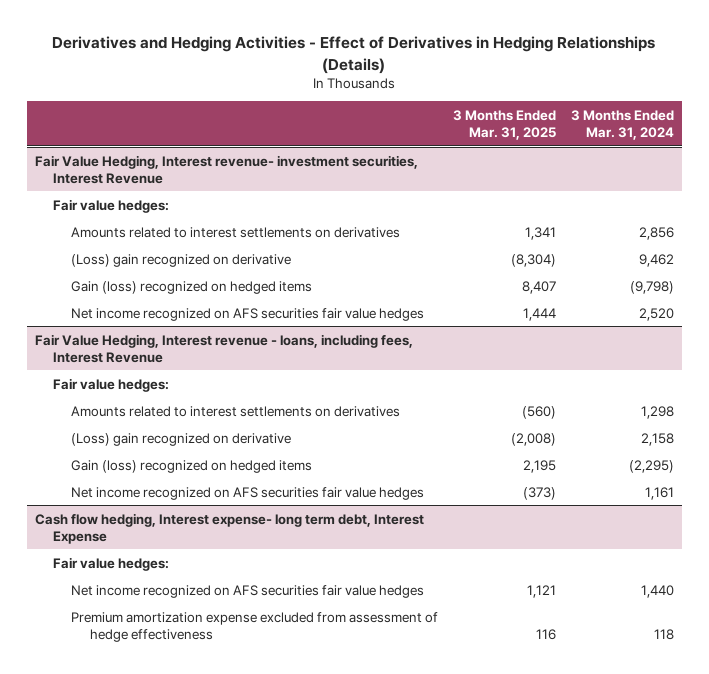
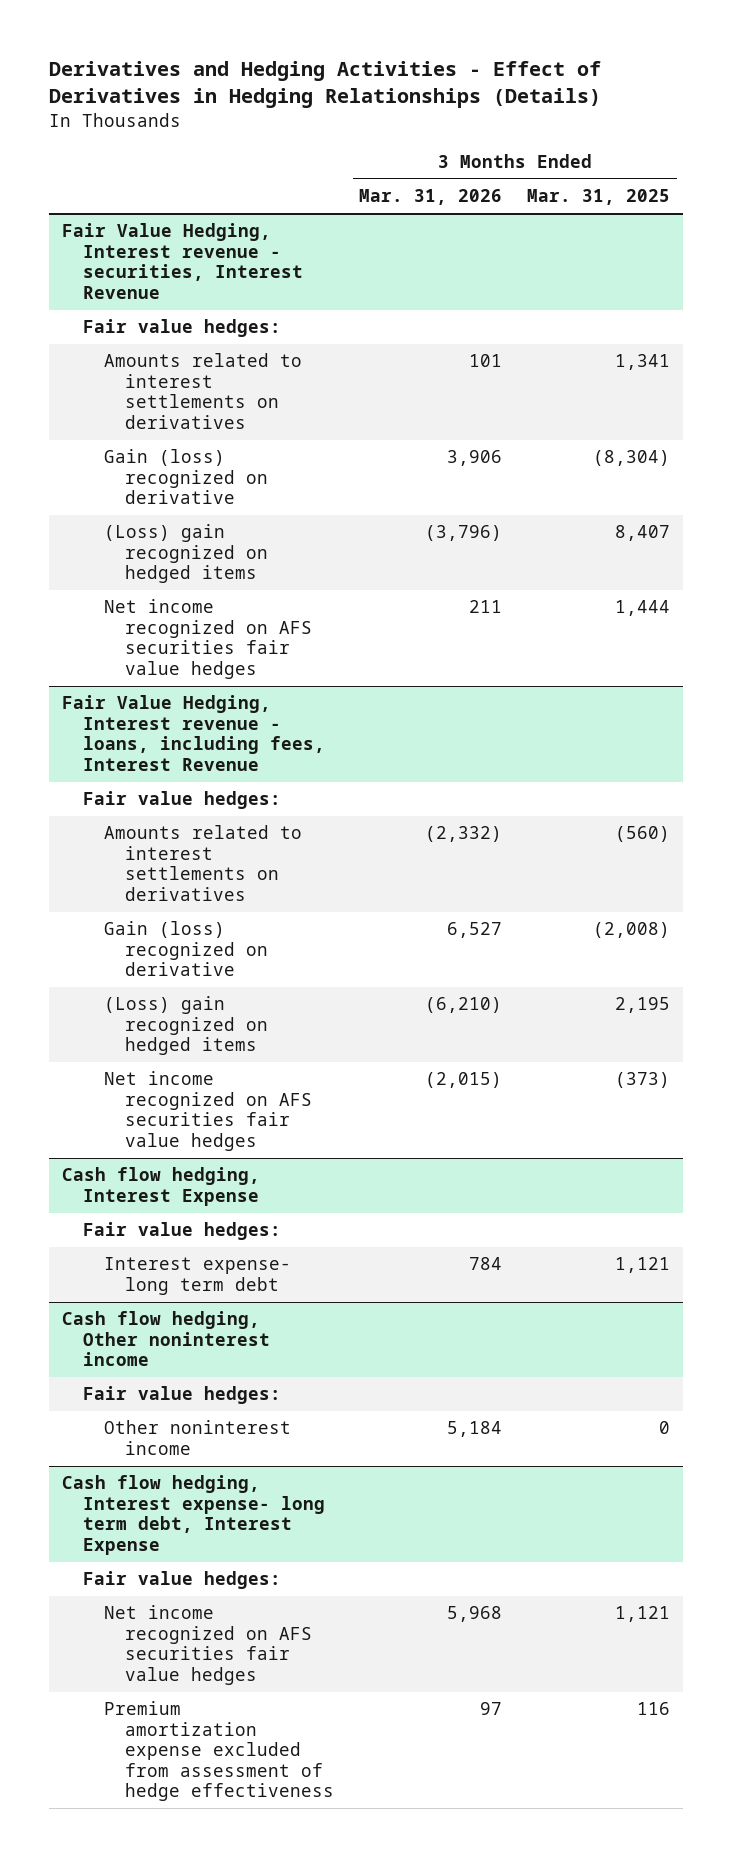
[571,109,675,141] 3 Months Ended Mar. 31, 2024 -> none
none -> [359,189,503,206] Mar. 31, 2026
[34,154,418,184] Fair Value Hedging, Interest revenue- investment securities, Interest Revenue -> [61,223,303,299] Fair Value Hedging, Interest revenue - securities, Interest Revenue
[71,253,292,267] (Loss) gain recognized on derivative -> [103,449,268,505] Gain (loss) recognized on derivative
[71,280,313,294] Gain (loss) recognized on hedged items -> [103,524,268,584] (Loss) gain recognized on hedged items
[71,432,292,446] (Loss) gain recognized on derivative -> [103,921,268,977] Gain (loss) recognized on derivative
[71,459,313,473] Gain (loss) recognized on hedged items -> [103,996,268,1056] (Loss) gain recognized on hedged items
none -> [61,1167,260,1206] Cash flow hedging, Interest Expense
none -> [82,1222,281,1241] Fair value hedges:
none -> [103,1257,291,1295] Interest expense- long term debt
none -> [61,1311,270,1367] Cash flow hedging, Other noninterest income
none -> [82,1386,281,1405] Fair value hedges:
none -> [103,1420,291,1455] Other noninterest income

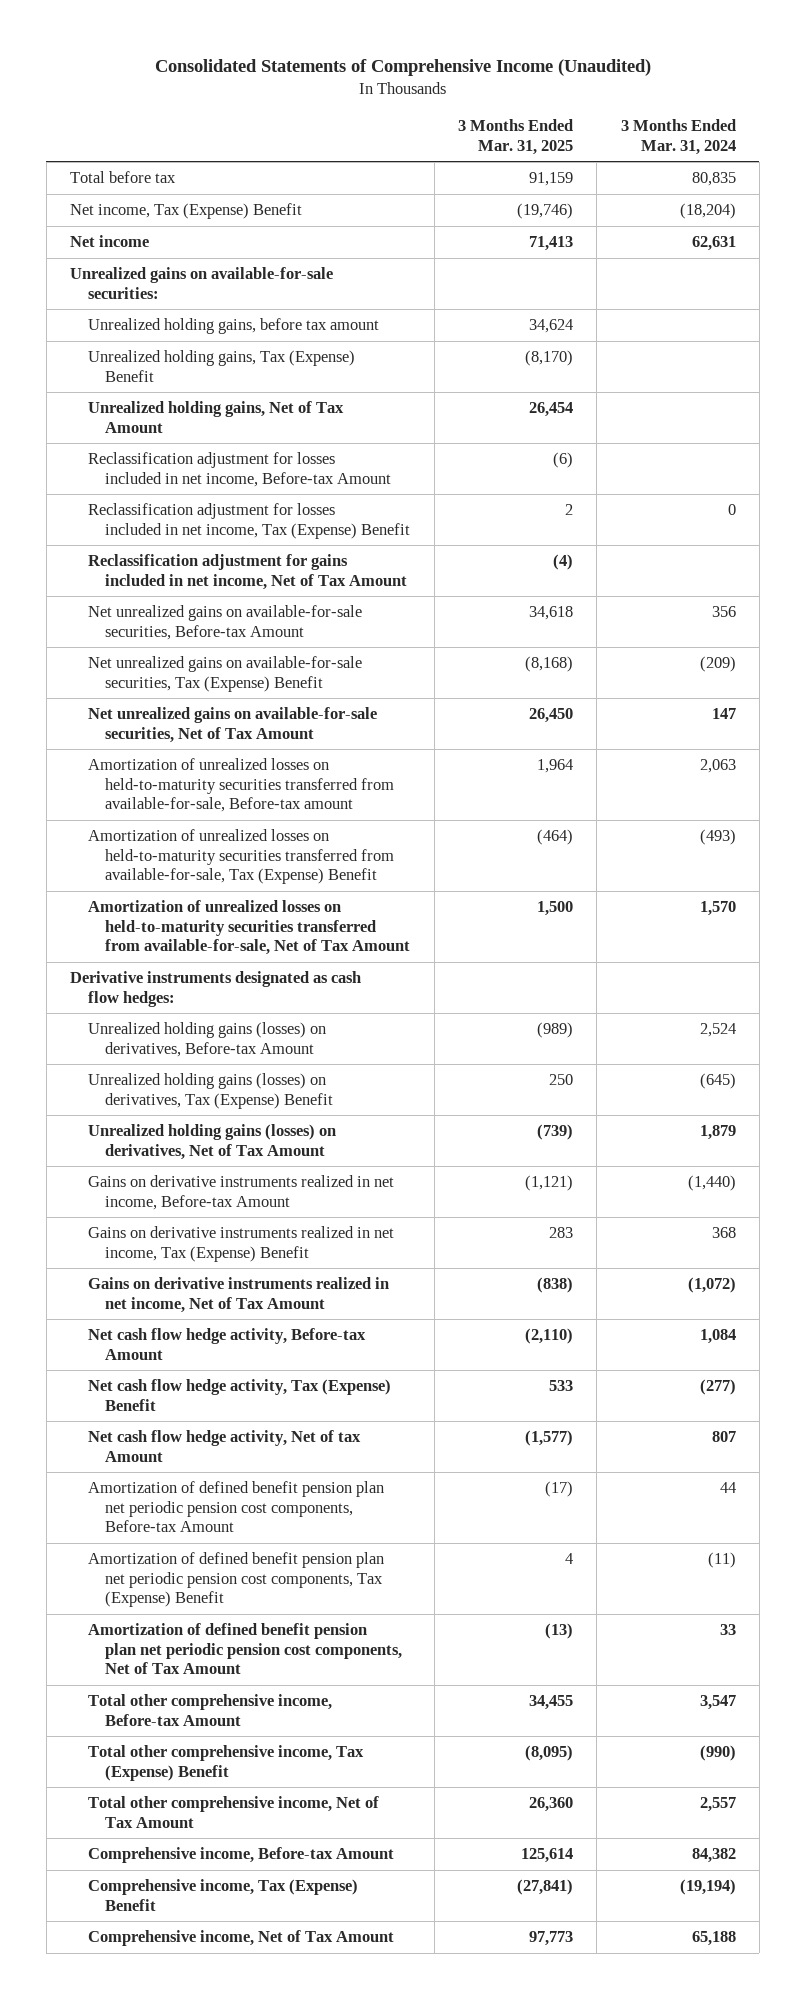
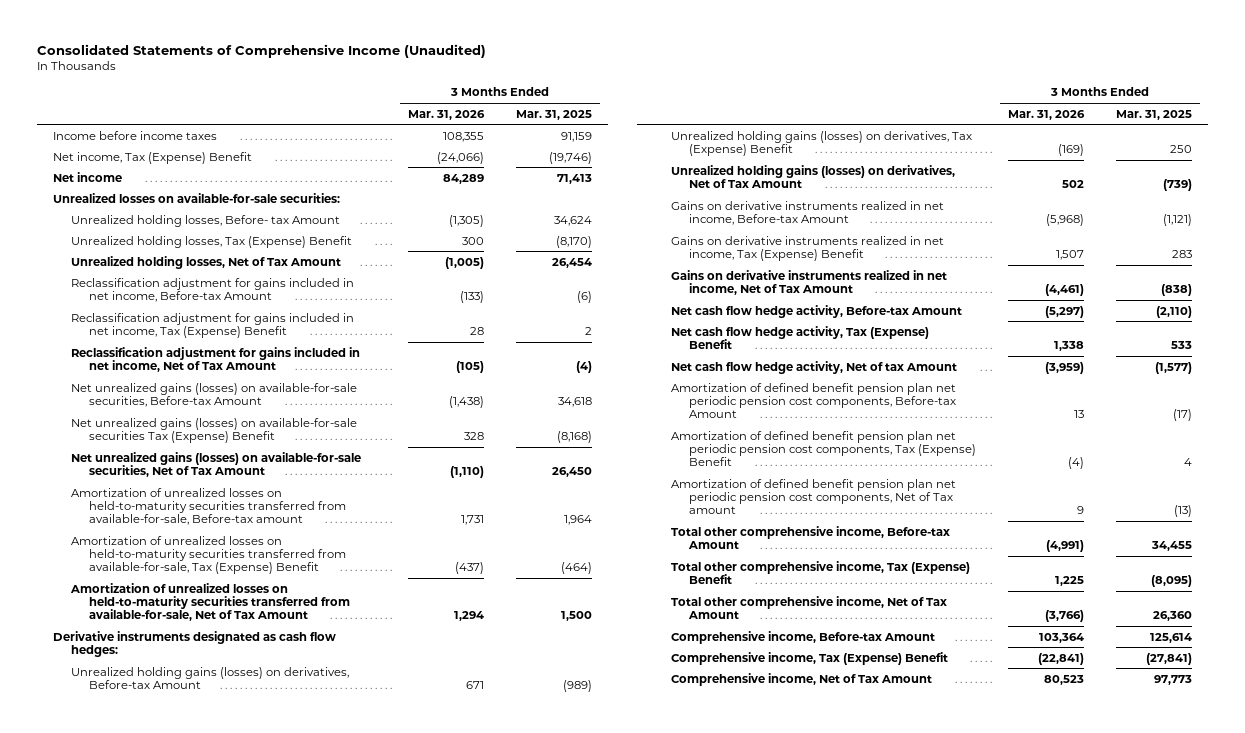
[620,119,736,155] 3 Months Ended Mar. 31, 2024 -> none
none -> [407,109,485,120] Mar. 31, 2026
[70,171,177,184] Total before tax -> [52,130,217,140] Income before income taxes
[70,267,334,299] Unrealized gains on available-for-sale securities: -> [52,192,340,203] Unrealized losses on available-for-sale securities:
[87,318,379,335] Unrealized holding gains, before tax amount -> [70,214,340,227] Unrealized holding losses, Before- tax Amount
[87,350,355,382] Unrealized holding gains, Tax (Expense) Benefit -> [70,235,352,248] Unrealized holding losses, Tax (Expense) Benefit
[87,401,344,433] Unrealized holding gains, Net of Tax Amount -> [70,255,341,269] Unrealized holding losses, Net of Tax Amount
[87,452,392,487] Reclassification adjustment for losses included in net income, Before-tax Amount -> [70,277,354,303] Reclassification adjustment for gains included in net income, Before-tax Amount
[87,503,411,539] Reclassification adjustment for losses included in net income, Tax (Expense) Benefit -> [70,312,354,339] Reclassification adjustment for gains included in net income, Tax (Expense) Benefit
[87,605,362,640] Net unrealized gains on available-for-sale securities, Before-tax Amount -> [70,382,357,408] Net unrealized gains (losses) on available-for-sale securities, Before-tax Amount
[87,656,362,692] Net unrealized gains on available-for-sale securities, Tax (Expense) Benefit -> [70,417,357,444] Net unrealized gains (losses) on available-for-sale securities Tax (Expense) Benefit
[87,707,377,743] Net unrealized gains on available-for-sale securities, Net of Tax Amount -> [70,451,361,478] Net unrealized gains (losses) on available-for-sale securities, Net of Tax Amount
[87,1623,403,1675] Amortization of defined benefit pension plan net periodic pension cost components, Net of Tax Amount -> [670,478,956,515] Amortization of defined benefit pension plan net periodic pension cost components, Net of Tax amount

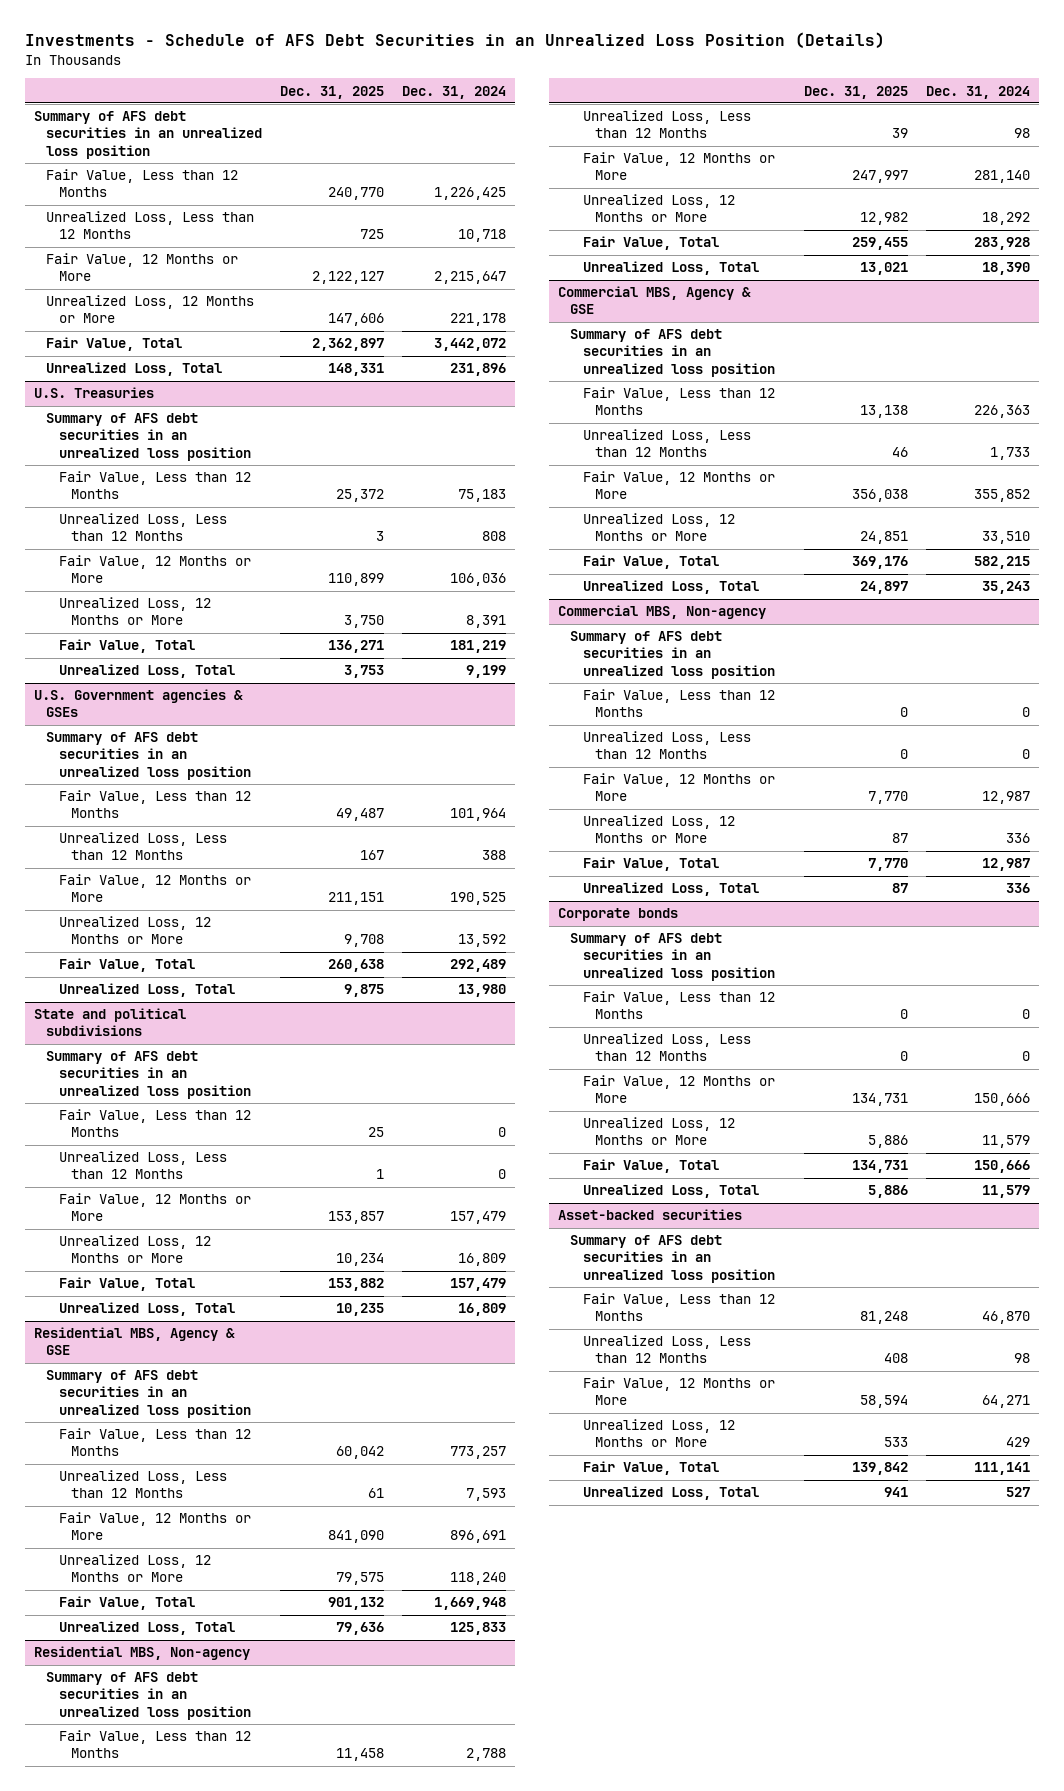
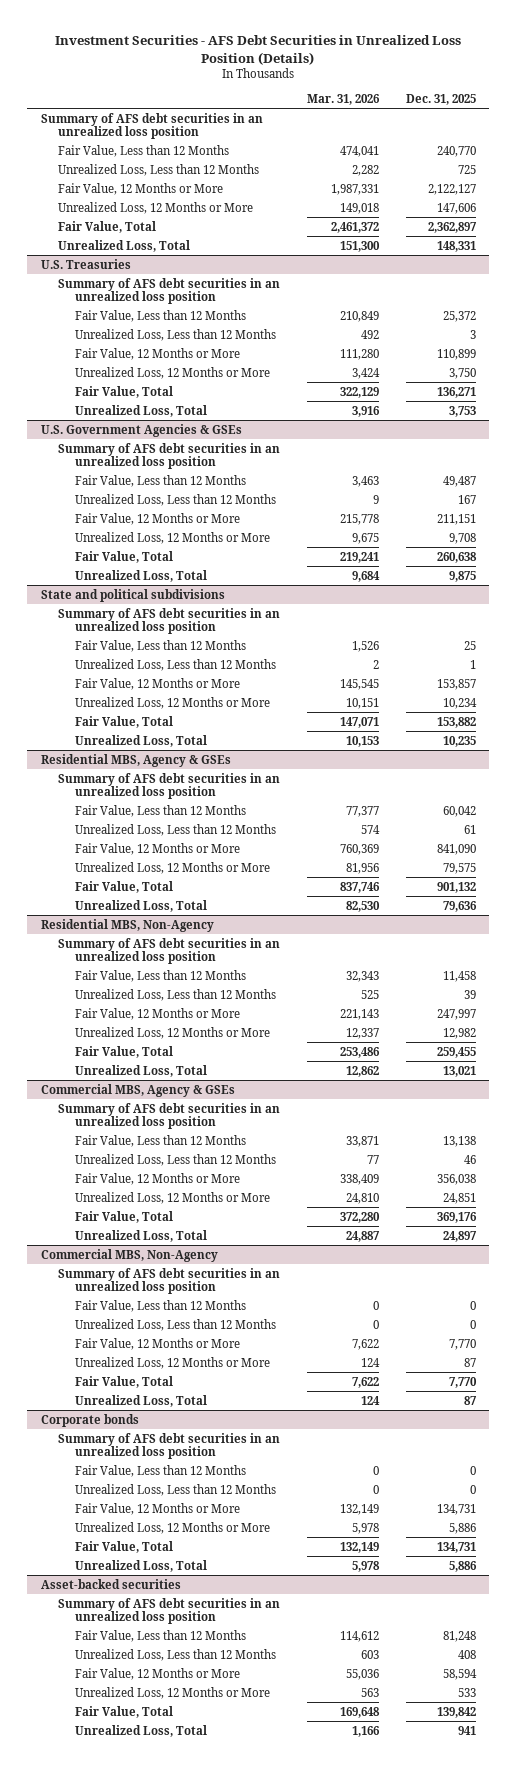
[24,32,885,49] Investments - Schedule of AFS Debt Securities in an Unrealized Loss Position (Details) -> [55,34,462,65] Investment Securities - AFS Debt Securities in Unrealized Loss Position (Details)
[401,85,506,99] Dec. 31, 2024 -> none
none -> [306,94,380,106] Mar. 31, 2026
[33,689,243,718] U.S. Government agencies & GSEs -> [40,423,242,437] U.S. Government Agencies & GSEs
[33,1327,235,1356] Residential MBS, Agency & GSE -> [40,753,231,767] Residential MBS, Agency & GSEs
[33,1646,250,1661] Residential MBS, Non-agency -> [40,918,214,932] Residential MBS, Non-Agency
[557,286,751,315] Commercial MBS, Agency & GSE -> [40,1083,235,1097] Commercial MBS, Agency & GSEs
[557,605,766,620] Commercial MBS, Non-agency -> [40,1248,218,1262] Commercial MBS, Non-Agency

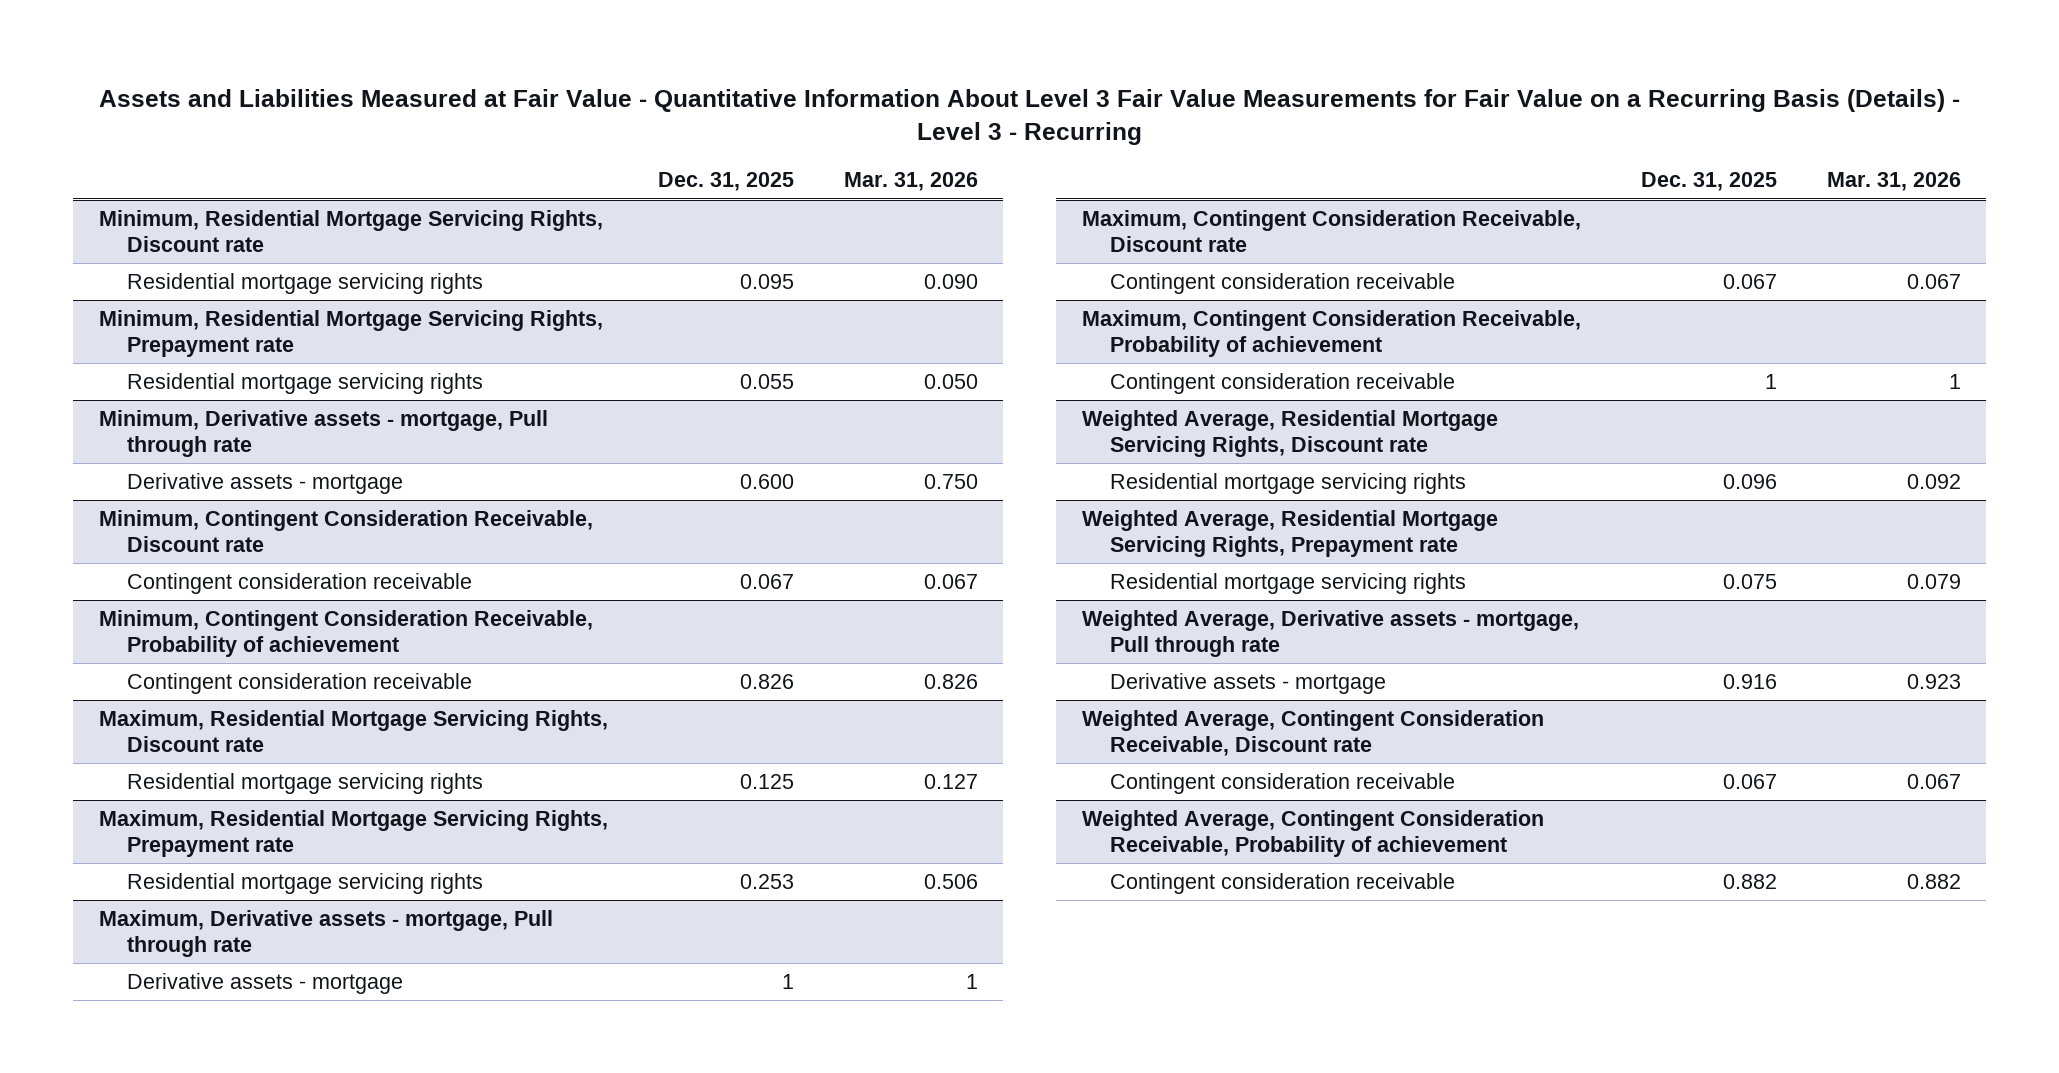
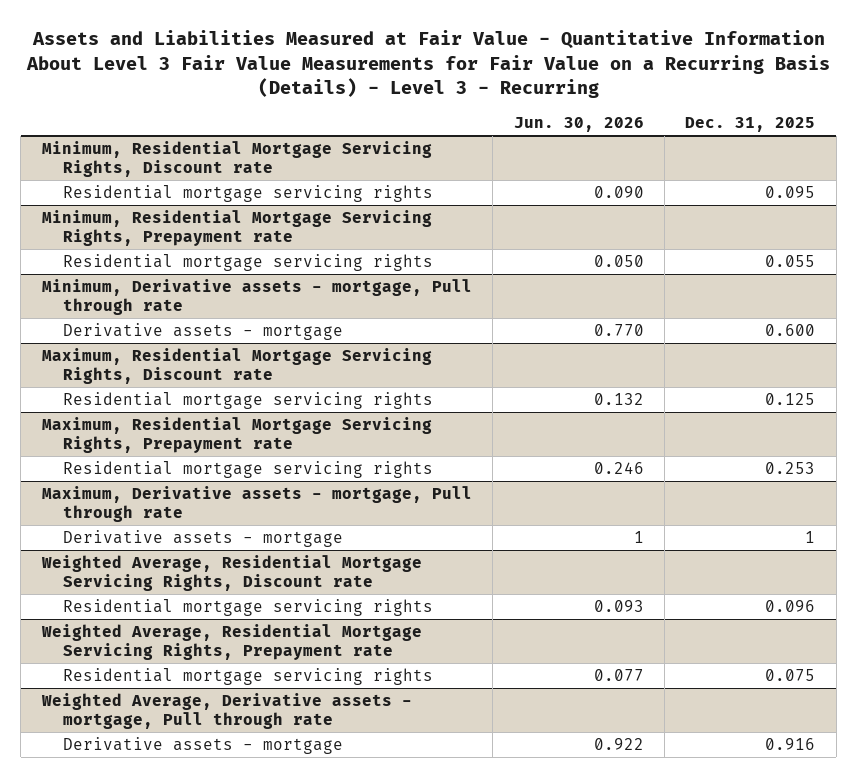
[843,172,978,192] Mar. 31, 2026 -> none
none -> [513,116,644,132] Jun. 30, 2026
[98,510,593,552] Minimum, Contingent Consideration Receivable, Discount rate -> none
[127,573,473,595] Contingent consideration receivable -> none
[98,610,593,657] Minimum, Contingent Consideration Receivable, Probability of achievement -> none
[127,673,473,695] Contingent consideration receivable -> none
[1081,210,1581,252] Maximum, Contingent Consideration Receivable, Discount rate -> none
[1110,273,1456,295] Contingent consideration receivable -> none
[1081,310,1581,357] Maximum, Contingent Consideration Receivable, Probability of achievement -> none
[1110,373,1456,395] Contingent consideration receivable -> none
[1081,710,1544,756] Weighted Average, Contingent Consideration Receivable, Discount rate -> none
[1110,773,1456,795] Contingent consideration receivable -> none
[1081,810,1544,857] Weighted Average, Contingent Consideration Receivable, Probability of achievement -> none
[1110,873,1456,895] Contingent consideration receivable -> none

